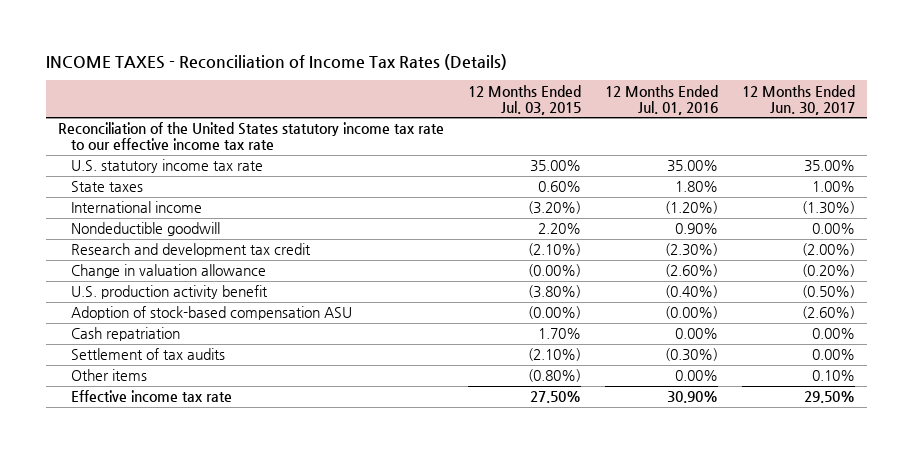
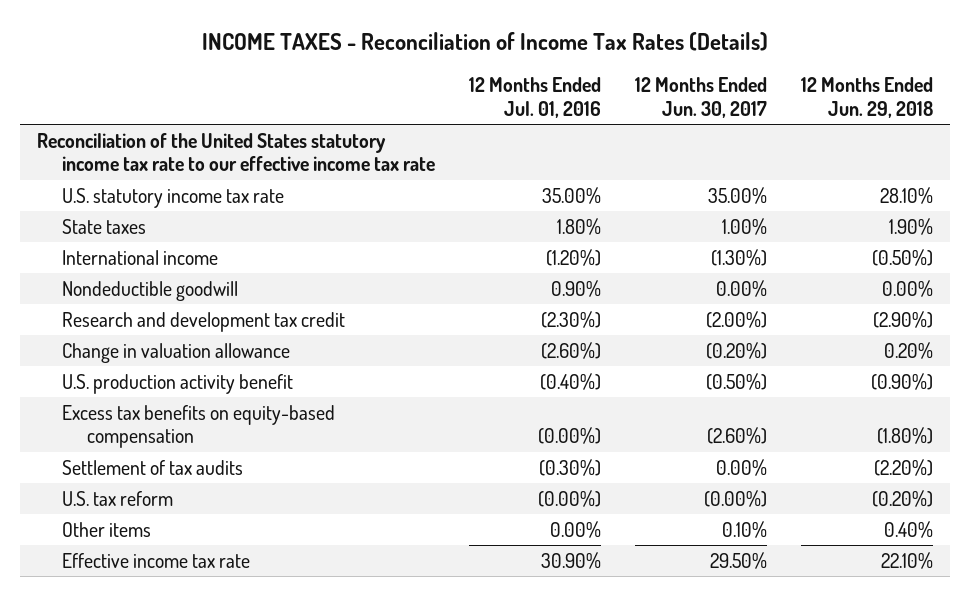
[468,84,582,115] 12 Months Ended Jul. 03, 2015 -> none
none -> [800,77,933,118] 12 Months Ended Jun. 29, 2018
[71,327,181,342] Cash repatriation -> none
[71,306,353,321] Adoption of stock-based compensation ASU -> [61,404,335,449] Excess tax benefits on equity-based compensation
none -> [61,490,173,506] U.S. tax reform

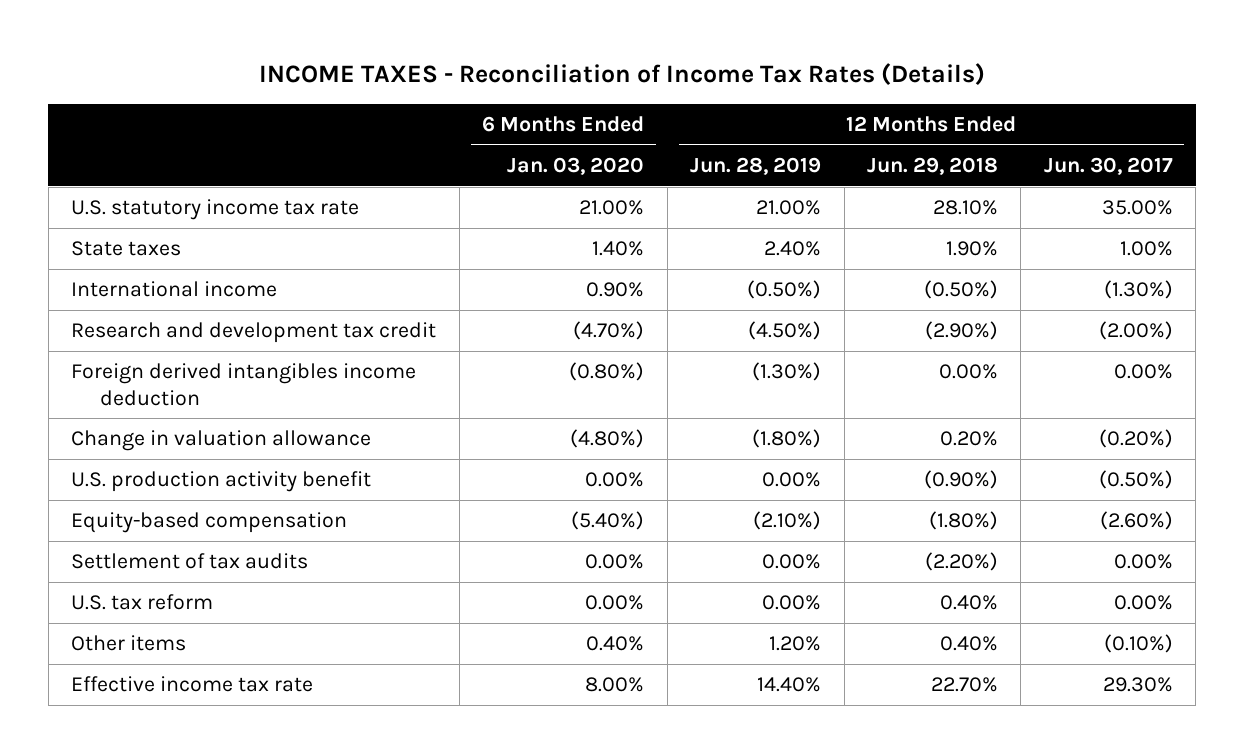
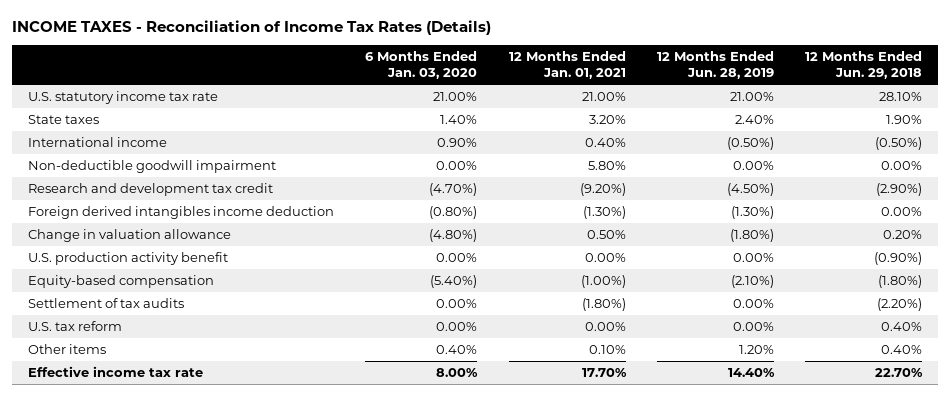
[1043,157,1173,176] Jun. 30, 2017 -> none
none -> [508,51,626,80] 12 Months Ended Jan. 01, 2021
none -> [27,160,276,174] Non-deductible goodwill impairment

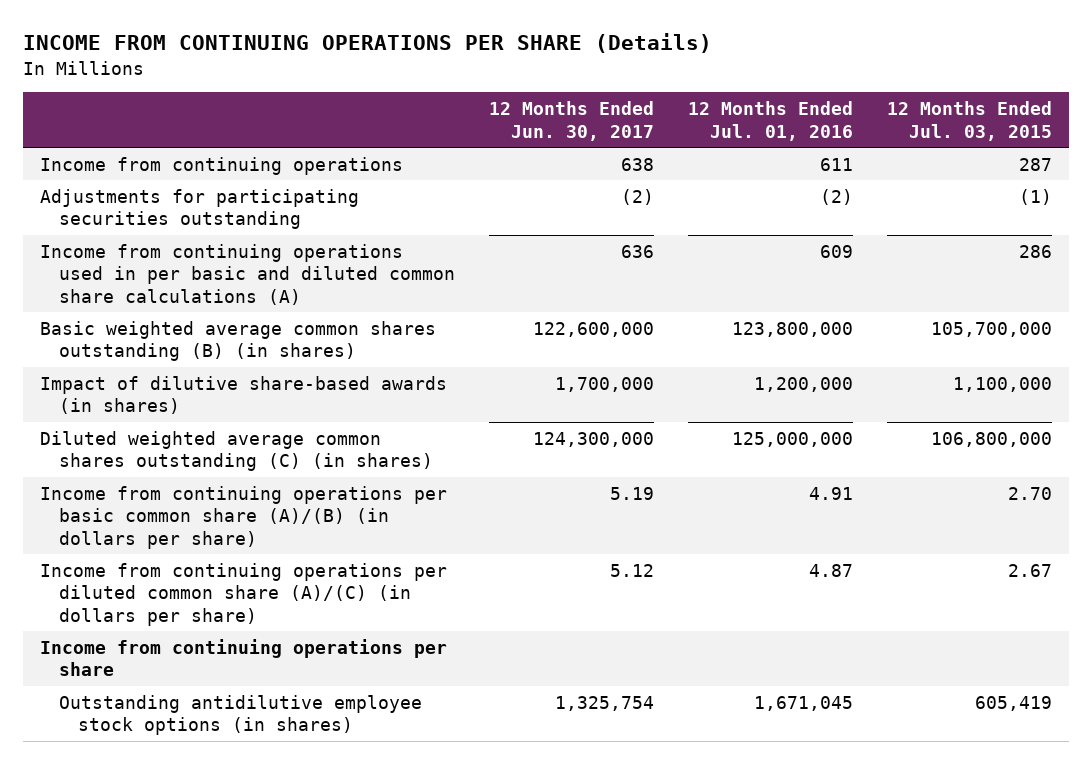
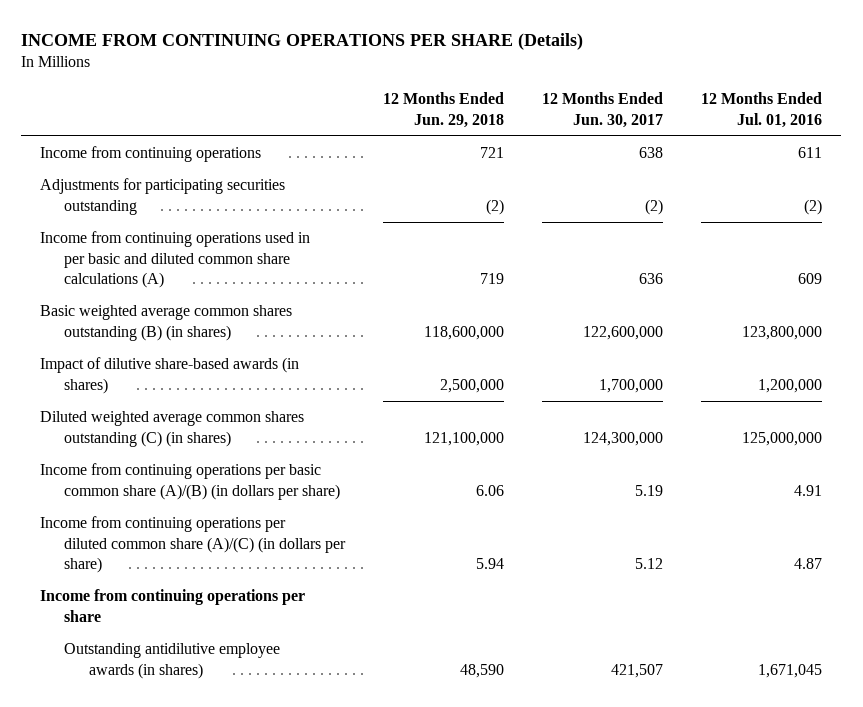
[887,101,1053,141] 12 Months Ended Jul. 03, 2015 -> none
none -> [383,92,505,128] 12 Months Ended Jun. 29, 2018
[58,694,422,736] Outstanding antidilutive employee stock options (in shares) -> [64,643,281,679] Outstanding antidilutive employee awards (in shares)
[554,695,654,711] 1,325,754 -> [611,663,664,678] 421,507

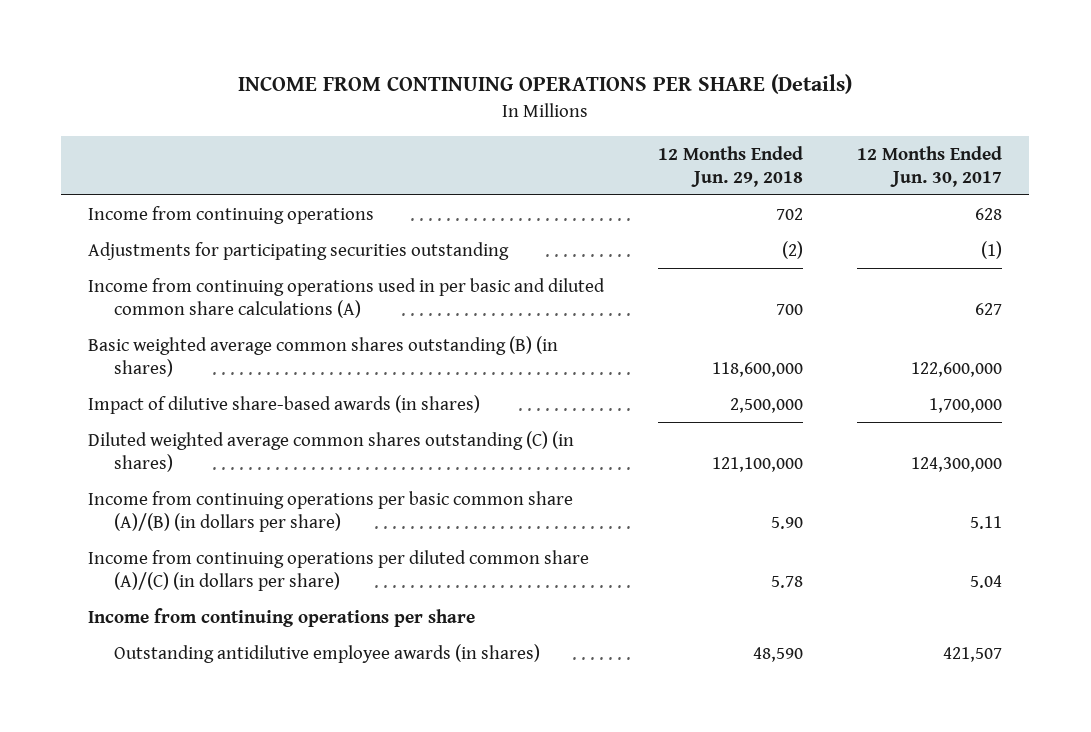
[701,92,823,128] 12 Months Ended Jul. 01, 2016 -> none
[480,147,505,159] 721 -> [776,207,804,220] 702
[639,147,664,159] 638 -> [975,207,1003,220] 628
[645,198,664,215] (2) -> [981,240,1003,259] (1)
[480,272,505,284] 719 -> [776,303,804,315] 700
[639,272,664,284] 636 -> [975,302,1003,315] 627
[476,484,505,496] 6.06 -> [771,516,804,529] 5.90
[635,484,664,496] 5.19 -> [970,515,1003,529] 5.11
[476,557,505,569] 5.94 -> [771,575,804,588] 5.78
[635,557,664,569] 5.12 -> [970,574,1003,588] 5.04

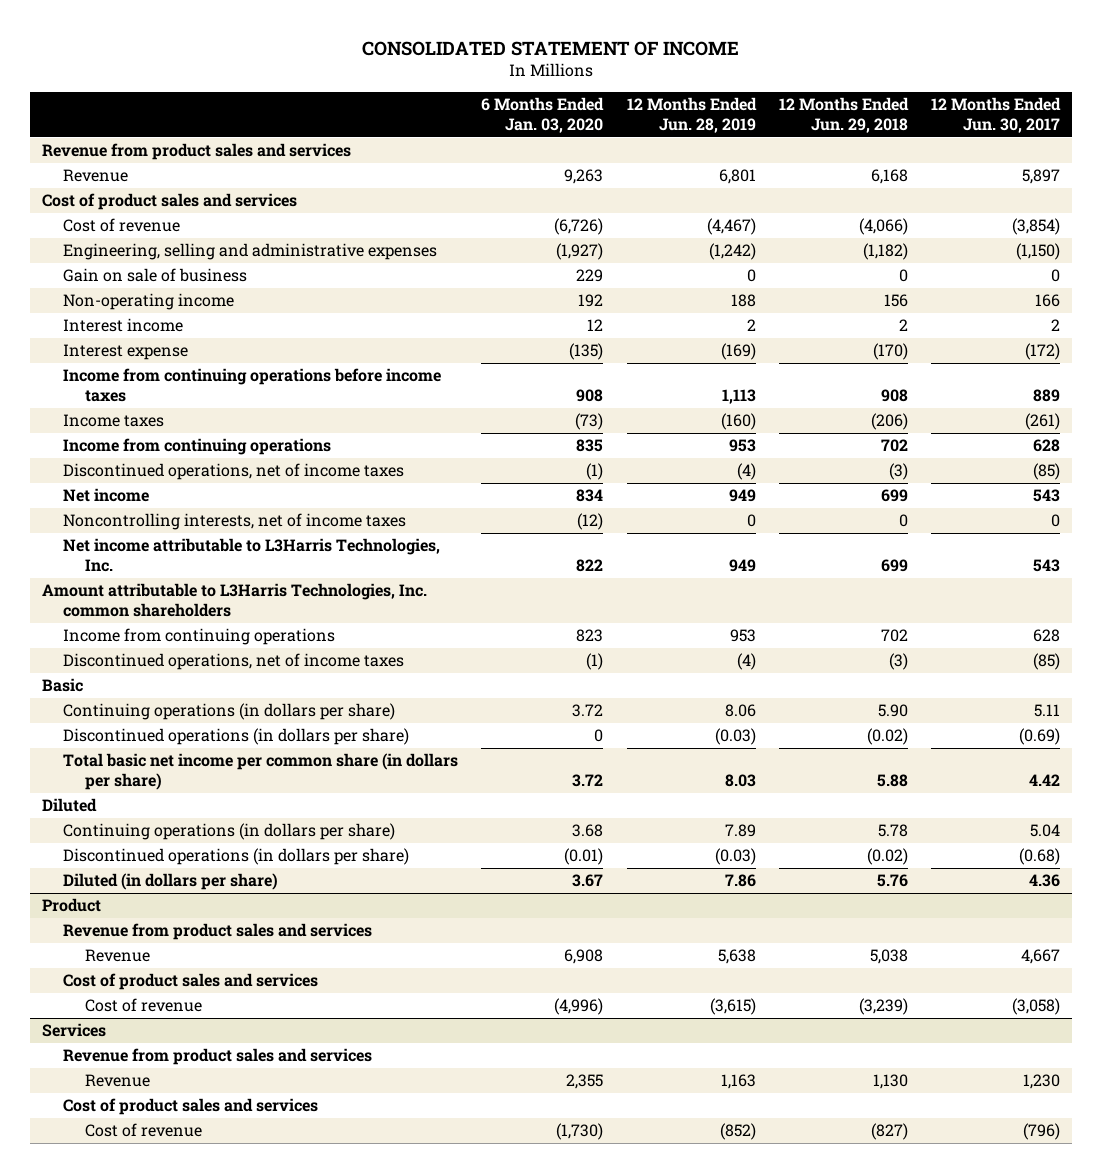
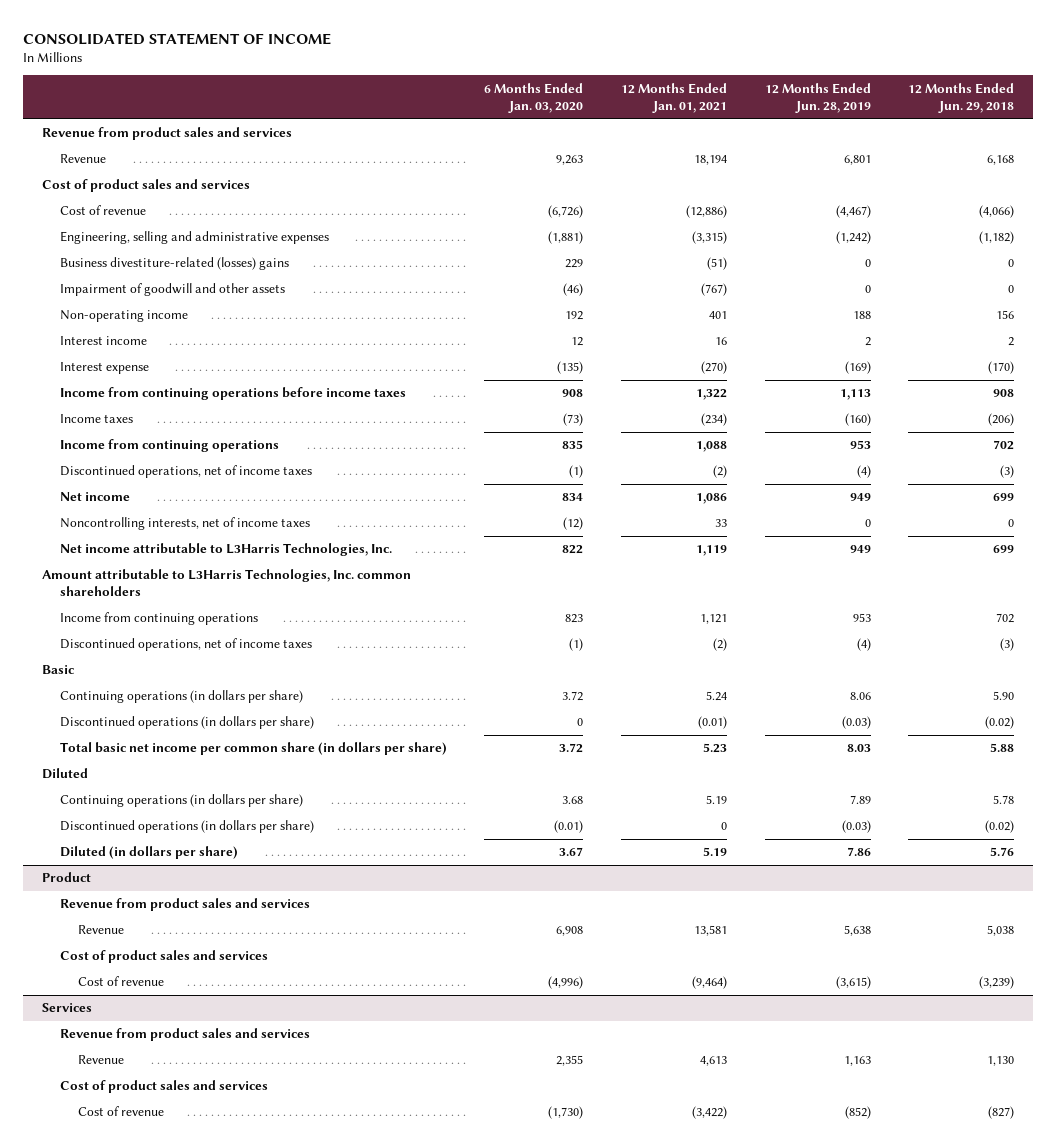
[930,97,1061,134] 12 Months Ended Jun. 30, 2017 -> none
none -> [621,82,728,113] 12 Months Ended Jan. 01, 2021
[556,243,604,261] (1,927) -> [548,231,584,245] (1,881)
[63,268,248,283] Gain on sale of business -> [59,257,289,271] Business divestiture-related (losses) gains
none -> [59,283,285,297] Impairment of goodwill and other assets

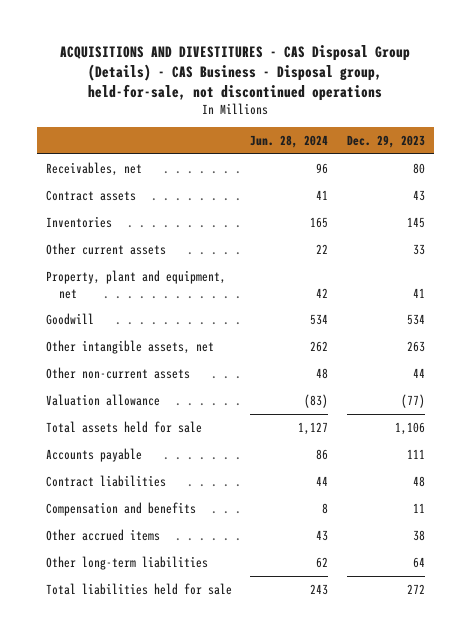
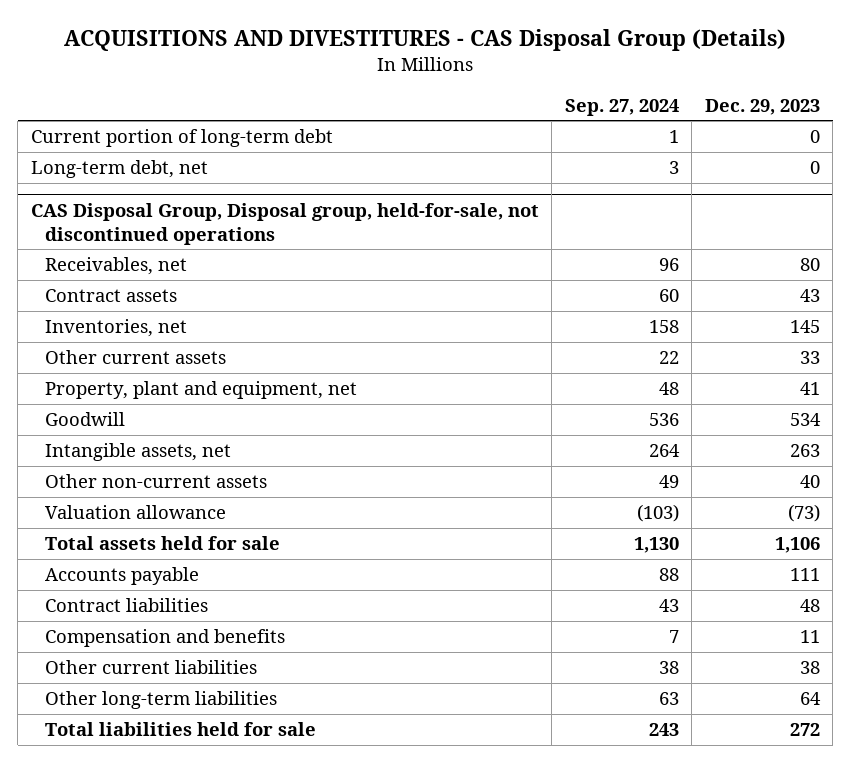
[60,44,411,101] ACQUISITIONS AND DIVESTITURES - CAS Disposal Group (Details) - CAS Business - Disposal group, held-for-sale, not discontinued operations -> [64,29,787,52] ACQUISITIONS AND DIVESTITURES - CAS Disposal Group (Details)
[250,134,329,148] Jun. 28, 2024 -> none
none -> [564,98,679,116] Sep. 27, 2024
none -> [30,128,333,147] Current portion of long-term debt
none -> [30,159,208,178] Long-term debt, net
none -> [30,202,539,245] CAS Disposal Group, Disposal group, held-for-sale, not discontinued operations
[46,215,113,228] Inventories -> [45,318,188,337] Inventories, net
[46,339,215,354] Other intangible assets, net -> [45,442,232,461] Intangible assets, net
[412,367,425,378] 44 -> [799,474,820,488] 40
[400,393,425,408] (77) -> [787,503,820,522] (73)
[46,528,161,541] Other accrued items -> [45,659,258,674] Other current liabilities

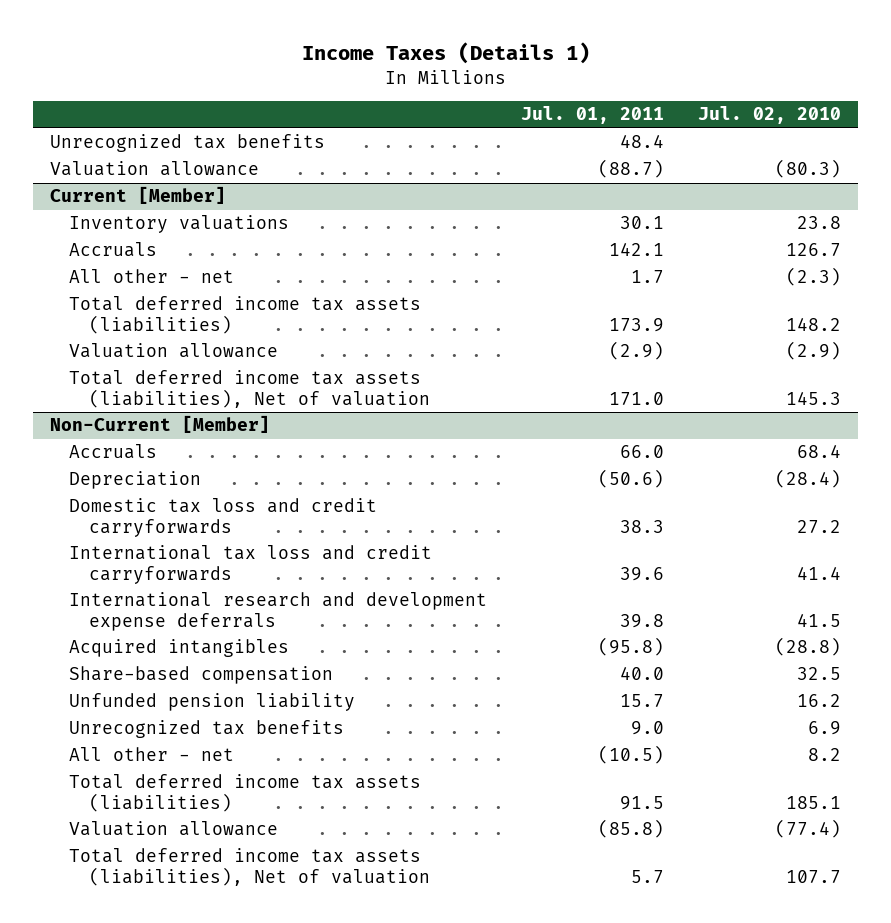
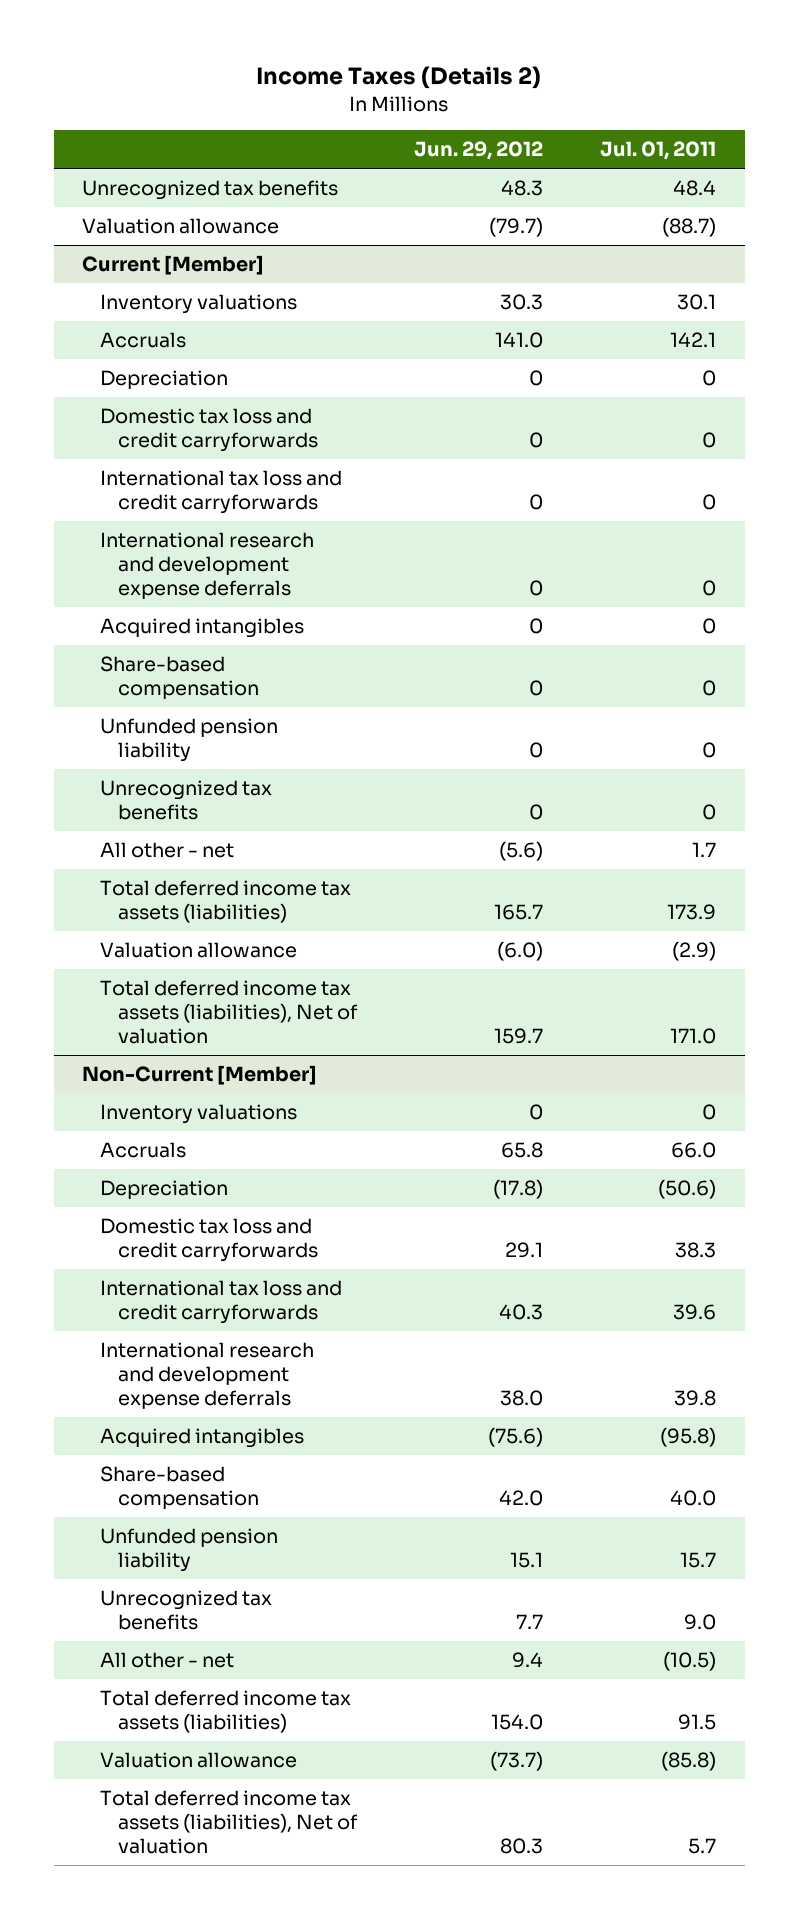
[301,42,590,65] Income Taxes (Details 1) -> [256,66,542,90] Income Taxes (Details 2)
[698,106,842,125] Jul. 02, 2010 -> none
none -> [413,141,543,161] Jun. 29, 2012
none -> [99,370,228,390] Depreciation
none -> [99,408,318,453] Domestic tax loss and credit carryforwards
none -> [99,470,342,515] International tax loss and credit carryforwards
none -> [99,532,314,600] International research and development expense deferrals
none -> [99,618,304,639] Acquired intangibles
none -> [99,656,259,700] Share-based compensation
none -> [99,718,278,763] Unfunded pension liability
none -> [99,780,272,821] Unrecognized tax benefits
none -> [99,1104,297,1125] Inventory valuations

